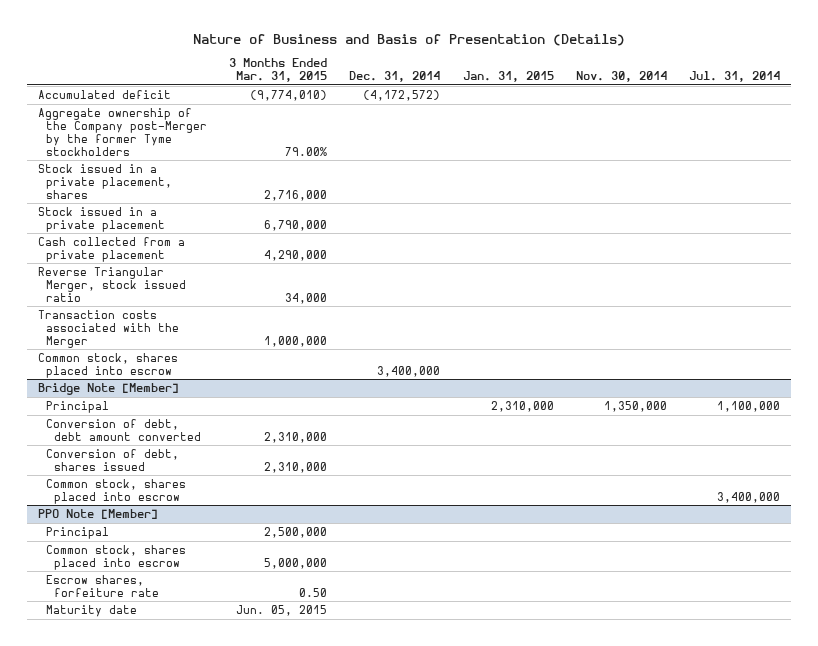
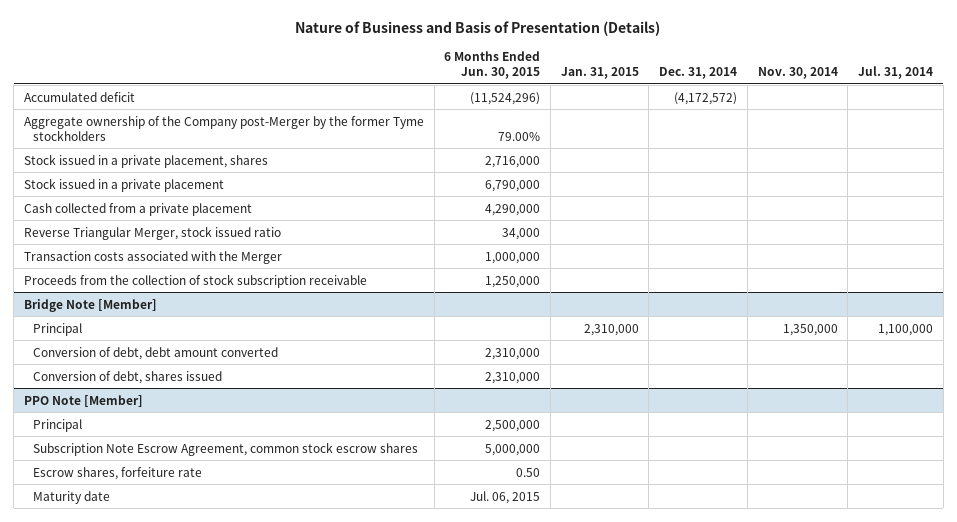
[229,58,328,83] 3 Months Ended Mar. 31, 2015 -> none
none -> [444,51,541,80] 6 Months Ended Jun. 30, 2015
[37,352,178,378] Common stock, shares placed into escrow -> none
none -> [23,273,367,288] Proceeds from the collection of stock subscription receivable
[45,478,186,504] Common stock, shares placed into escrow -> none
[45,544,186,570] Common stock, shares placed into escrow -> none
none -> [32,441,418,456] Subscription Note Escrow Agreement, common stock escrow shares

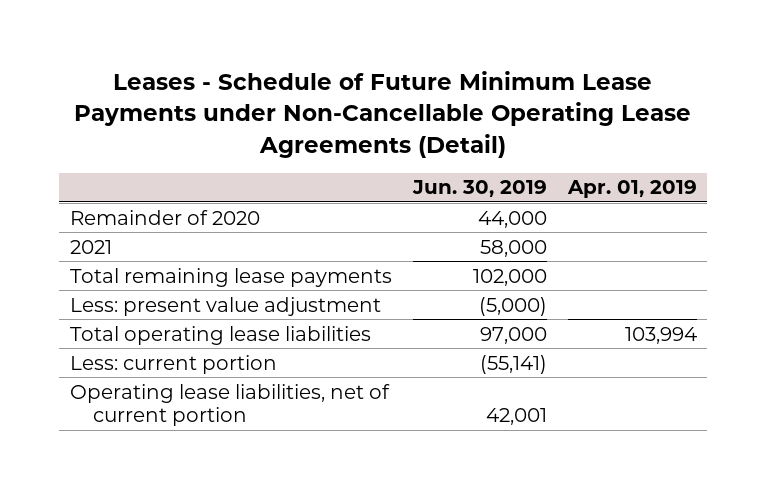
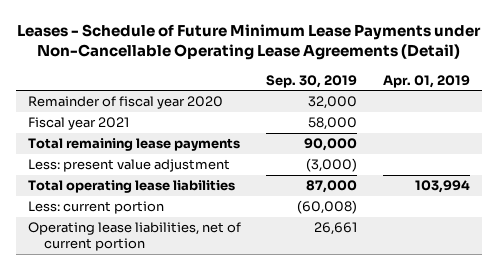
[411,180,547,198] Jun. 30, 2019 -> none
none -> [266,74,358,88] Sep. 30, 2019
[69,209,260,225] Remainder of 2020 -> [28,96,224,110] Remainder of fiscal year 2020
[69,239,112,254] 2021 -> [28,117,130,131] Fiscal year 2021

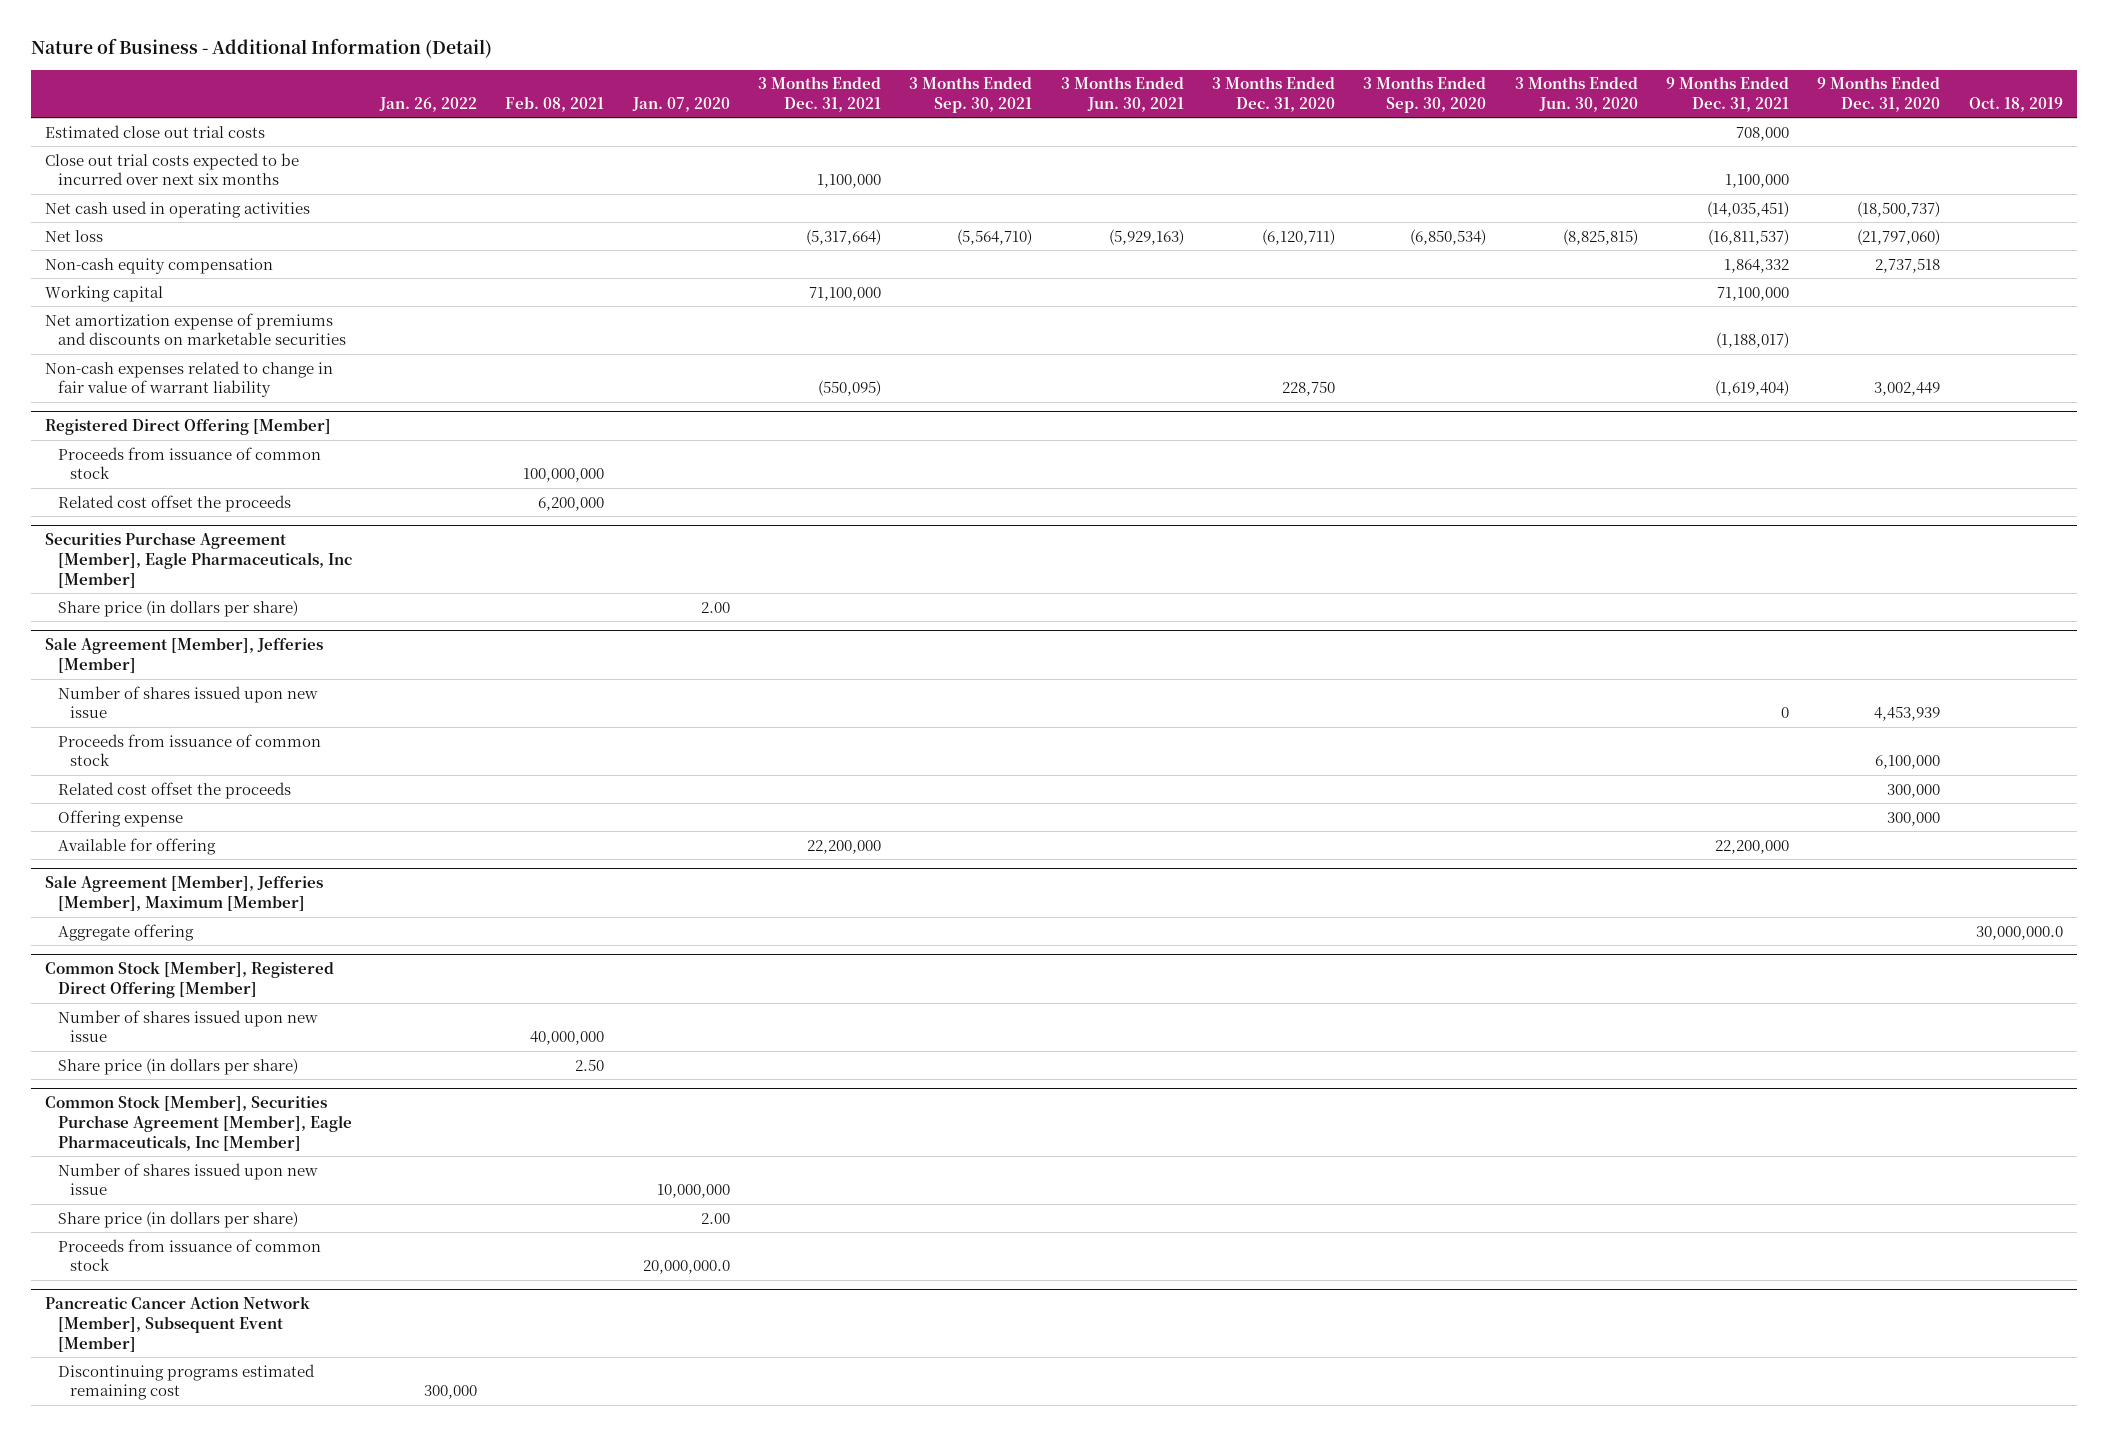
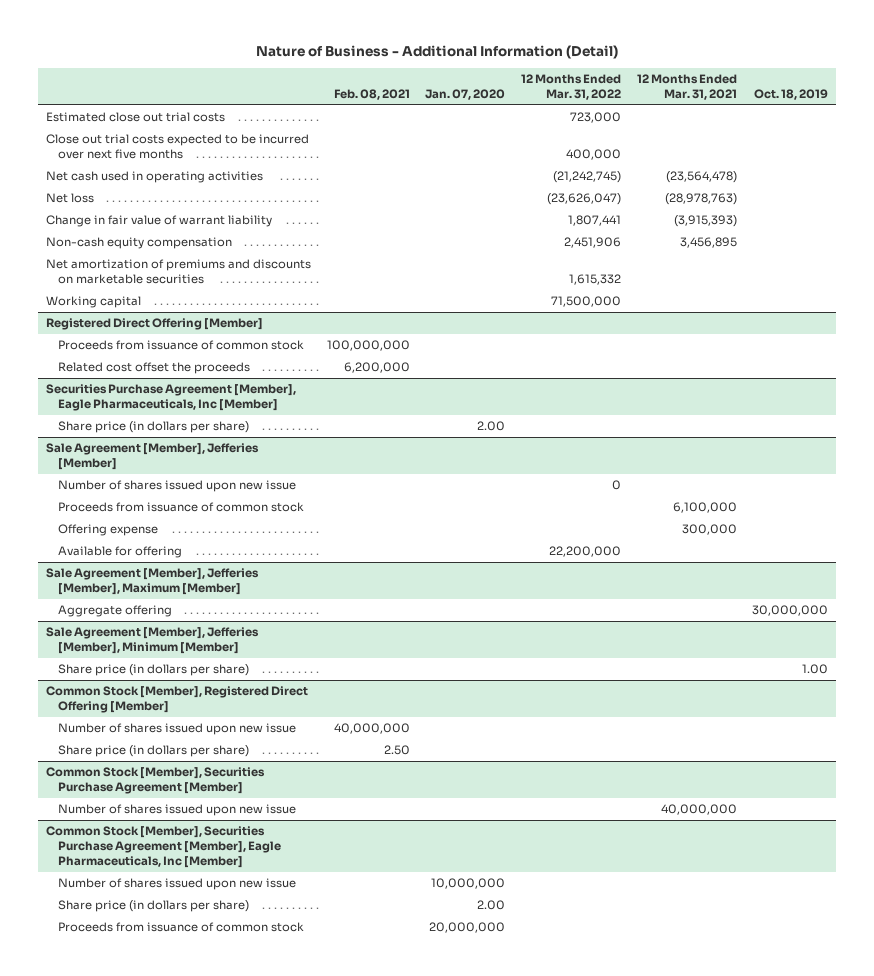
[378,96,477,112] Jan. 26, 2022 -> none
[757,76,881,112] 3 Months Ended Dec. 31, 2021 -> none
[909,76,1033,113] 3 Months Ended Sep. 30, 2021 -> none
[1060,76,1184,112] 3 Months Ended Jun. 30, 2021 -> none
[1211,76,1335,112] 3 Months Ended Dec. 31, 2020 -> none
[1363,76,1487,113] 3 Months Ended Sep. 30, 2020 -> none
[1514,76,1638,112] 3 Months Ended Jun. 30, 2020 -> none
[1665,76,1789,112] 9 Months Ended Dec. 31, 2021 -> none
[1817,76,1941,112] 9 Months Ended Dec. 31, 2020 -> none
none -> [521,74,622,100] 12 Months Ended Mar. 31, 2022
none -> [636,74,737,100] 12 Months Ended Mar. 31, 2021
[44,152,299,186] Close out trial costs expected to be incurred over next six months -> [45,134,309,160] Close out trial costs expected to be incurred over next five months
none -> [45,215,272,228] Change in fair value of warrant liability
none -> [45,259,311,285] Net amortization of premiums and discounts on marketable securities
[44,312,346,346] Net amortization expense of premiums and discounts on marketable securities -> none
[44,360,333,398] Non-cash expenses related to change in fair value of warrant liability -> none
[57,781,291,799] Related cost offset the proceeds -> none
[1975,925,2063,940] 30,000,000.0 -> [752,605,829,617] 30,000,000
none -> [45,627,259,655] Sale Agreement [Member], Jefferies [Member], Minimum [Member]
none -> [57,664,249,677] Share price (in dollars per share)
none -> [45,767,265,795] Common Stock [Member], Securities Purchase Agreement [Member]
none -> [57,804,296,817] Number of shares issued upon new issue
[44,1296,310,1352] Pancreatic Cancer Action Network [Member], Subsequent Event [Member] -> none
[57,1363,315,1401] Discontinuing programs estimated remaining cost -> none
[642,1260,730,1275] 20,000,000.0 -> [429,922,506,934] 20,000,000

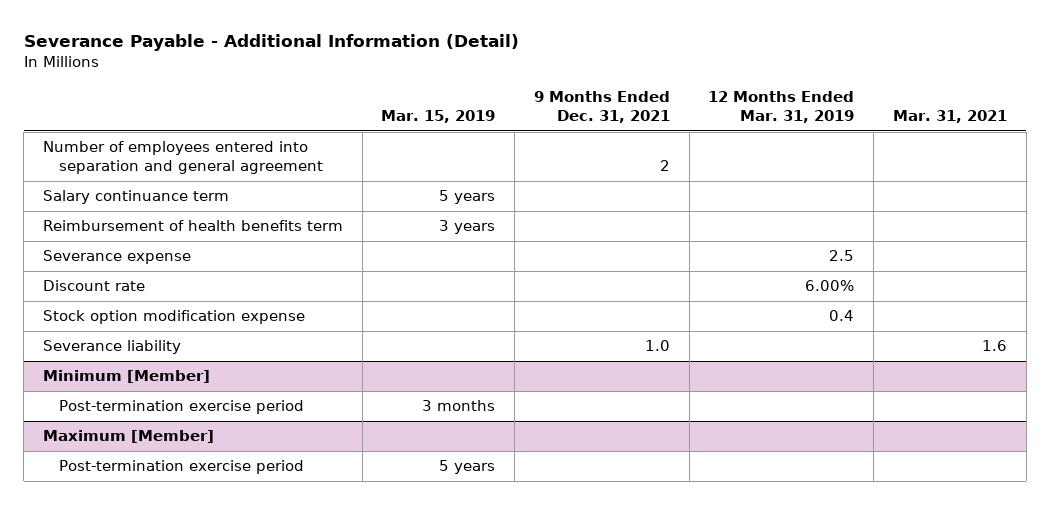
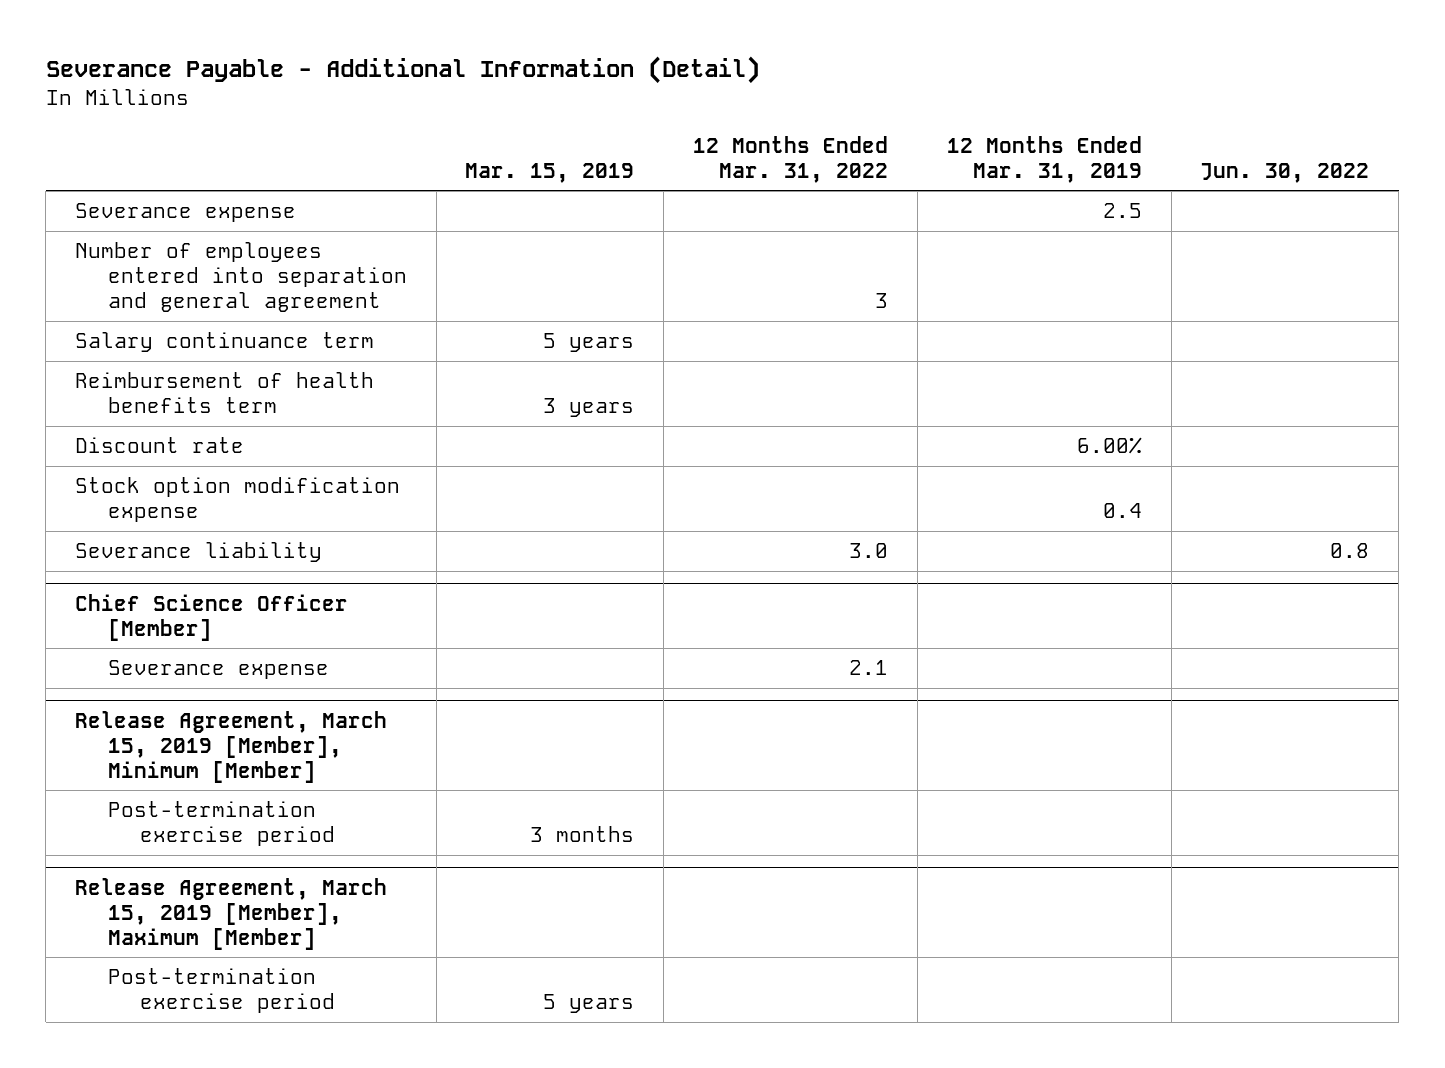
[533,91,670,124] 9 Months Ended Dec. 31, 2021 -> none
[892,110,1007,124] Mar. 31, 2021 -> none
none -> [693,135,889,183] 12 Months Ended Mar. 31, 2022
none -> [1200,162,1370,183] Jun. 30, 2022
[42,250,191,265] Severance expense -> [75,203,297,223] Severance expense
none -> [75,593,349,641] Chief Science Officer [Member]
none -> [107,660,329,680] Severance expense
[42,370,210,384] Minimum [Member] -> [75,710,388,783] Release Agreement, March 15, 2019 [Member], Minimum [Member]
[42,430,214,444] Maximum [Member] -> [75,877,388,950] Release Agreement, March 15, 2019 [Member], Maximum [Member]

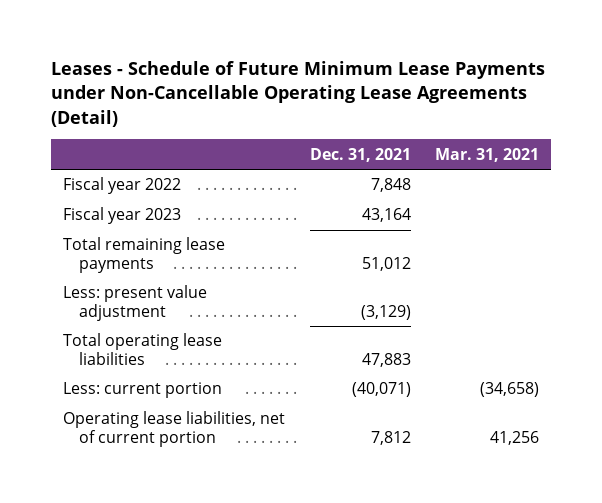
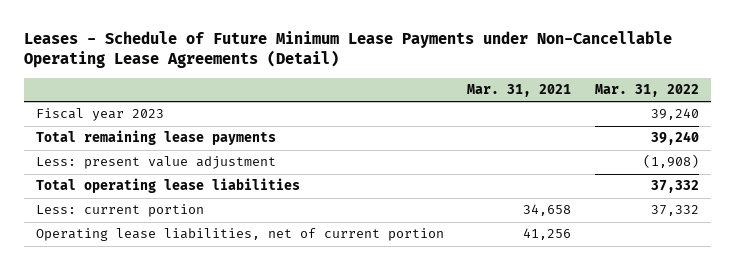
[309,147,411,162] Dec. 31, 2021 -> none
none -> [595,83,700,97] Mar. 31, 2022
[63,177,182,195] Fiscal year 2022 -> none
[480,382,540,398] (34,658) -> [523,204,572,217] 34,658

